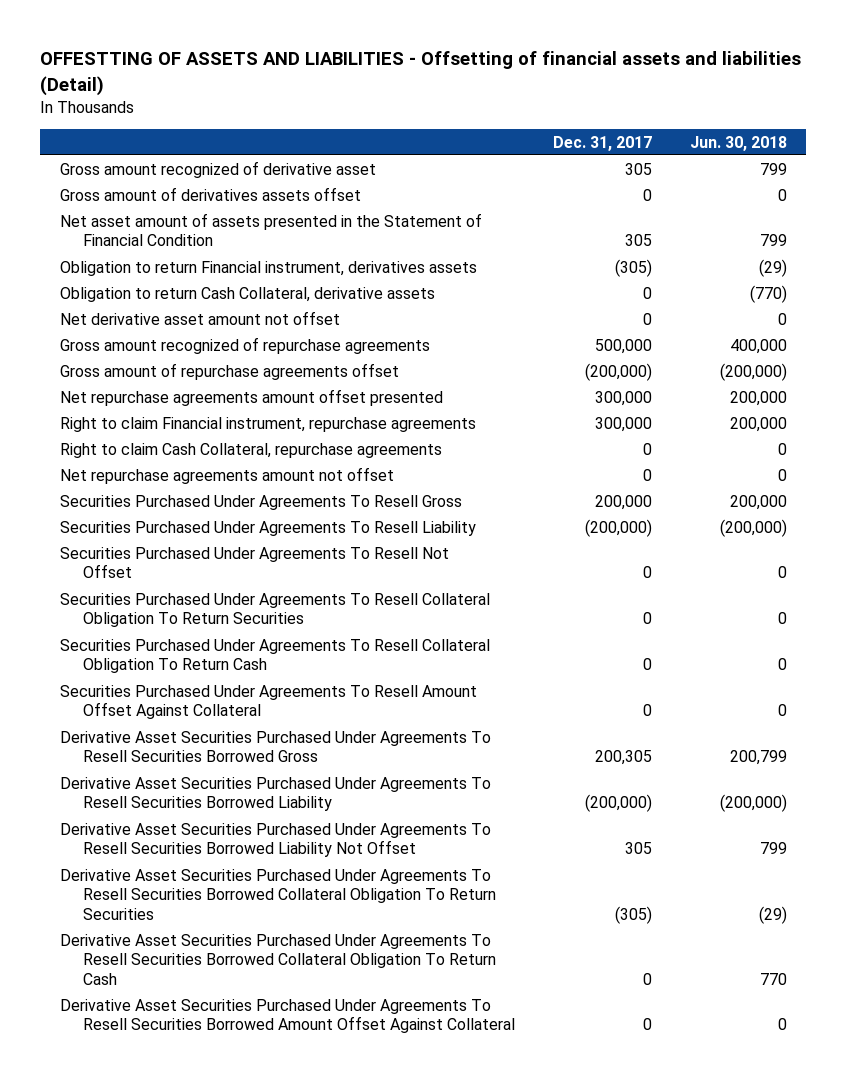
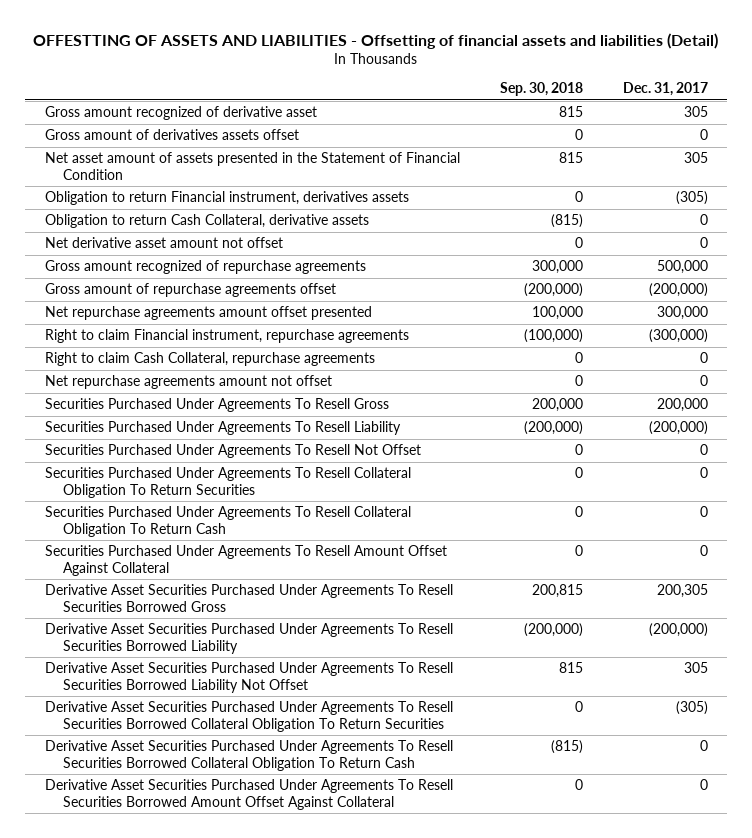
[690,135,788,151] Jun. 30, 2018 -> none
none -> [499,82,583,97] Sep. 30, 2018
[594,416,652,432] 300,000 -> [648,329,708,344] (300,000)

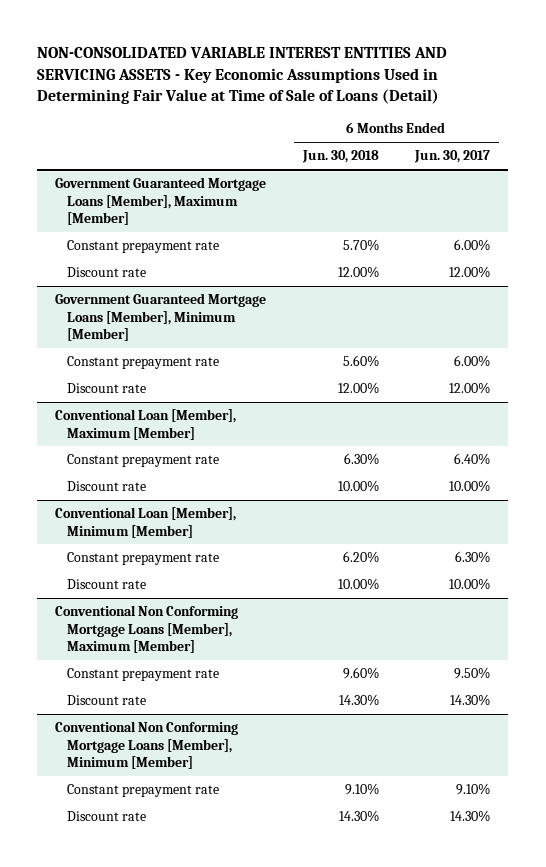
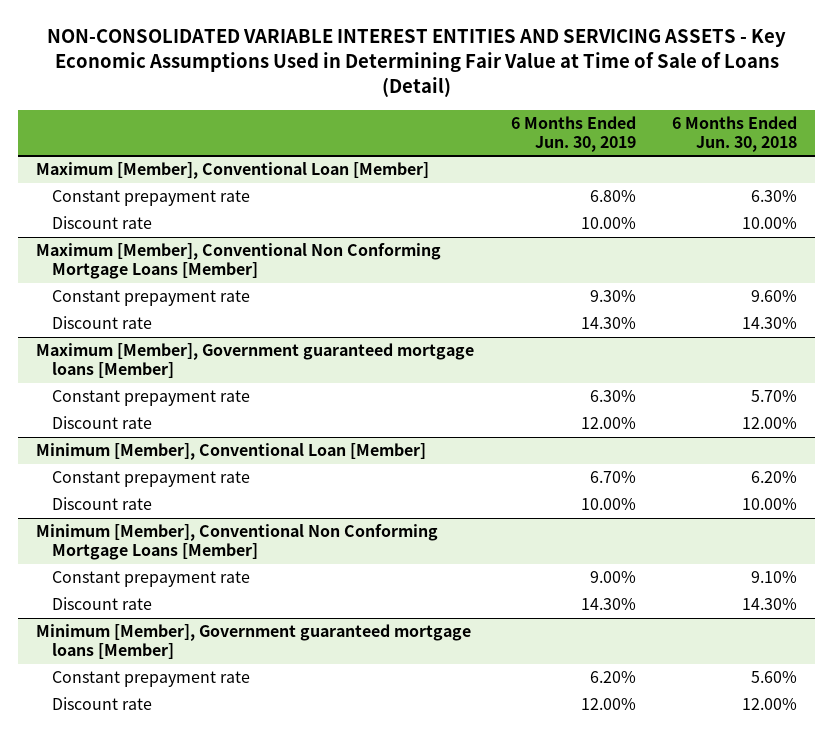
[414,150,491,164] Jun. 30, 2017 -> none
none -> [510,115,636,152] 6 Months Ended Jun. 30, 2019
[55,177,267,225] Government Guaranteed Mortgage Loans [Member], Maximum [Member] -> none
[67,240,220,254] Constant prepayment rate -> none
[67,267,147,278] Discount rate -> none
[55,293,267,341] Government Guaranteed Mortgage Loans [Member], Minimum [Member] -> none
[67,356,220,370] Constant prepayment rate -> none
[67,383,147,394] Discount rate -> none
[55,409,237,440] Conventional Loan [Member], Maximum [Member] -> [36,162,430,180] Maximum [Member], Conventional Loan [Member]
[55,507,237,538] Conventional Loan [Member], Minimum [Member] -> none
[67,552,220,566] Constant prepayment rate -> none
[67,579,147,590] Discount rate -> none
[55,605,239,653] Conventional Non Conforming Mortgage Loans [Member], Maximum [Member] -> [36,243,442,280] Maximum [Member], Conventional Non Conforming Mortgage Loans [Member]
none -> [36,343,475,379] Maximum [Member], Government guaranteed mortgage loans [Member]
none -> [52,390,251,407] Constant prepayment rate
none -> [52,416,153,430] Discount rate
none -> [36,443,427,461] Minimum [Member], Conventional Loan [Member]
none -> [52,471,251,488] Constant prepayment rate
none -> [52,497,153,511] Discount rate
[55,721,239,769] Conventional Non Conforming Mortgage Loans [Member], Minimum [Member] -> [36,524,439,561] Minimum [Member], Conventional Non Conforming Mortgage Loans [Member]
none -> [36,624,472,660] Minimum [Member], Government guaranteed mortgage loans [Member]
none -> [52,671,251,688] Constant prepayment rate
none -> [52,697,153,711] Discount rate

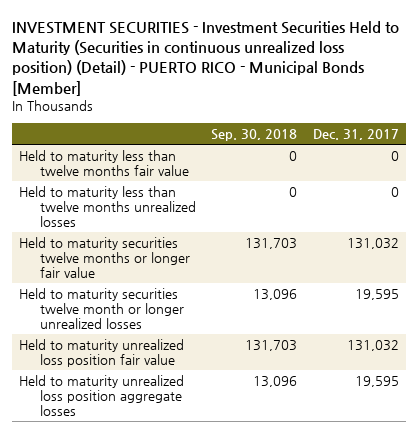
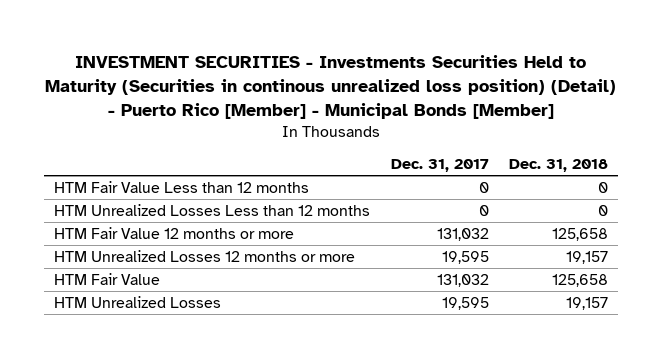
[11,20,399,96] INVESTMENT SECURITIES - Investment Securities Held to Maturity (Securities in continuous unrealized loss position) (Detail) - PUERTO RICO - Municipal Bonds [Member] -> [45,55,617,120] INVESTMENT SECURITIES - Investments Securities Held to Maturity (Securities in continous unrealized loss position) (Detail) - Puerto Rico [Member] - Municipal Bonds [Member]
[211,129,298,142] Sep. 30, 2018 -> none
none -> [508,159,608,173] Dec. 31, 2018
[19,150,190,177] Held to maturity less than twelve months fair value -> [54,180,310,193] HTM Fair Value Less than 12 months
[19,186,197,228] Held to maturity less than twelve months unrealized losses -> [54,203,371,216] HTM Unrealized Losses Less than 12 months
[19,237,191,279] Held to maturity securities twelve months or longer fair value -> [54,226,295,239] HTM Fair Value 12 months or more
[19,288,185,330] Held to maturity securities twelve month or longer unrealized losses -> [54,249,356,262] HTM Unrealized Losses 12 months or more
[19,339,185,368] Held to maturity unrealized loss position fair value -> [54,272,161,285] HTM Fair Value
[19,375,185,417] Held to maturity unrealized loss position aggregate losses -> [54,295,222,308] HTM Unrealized Losses

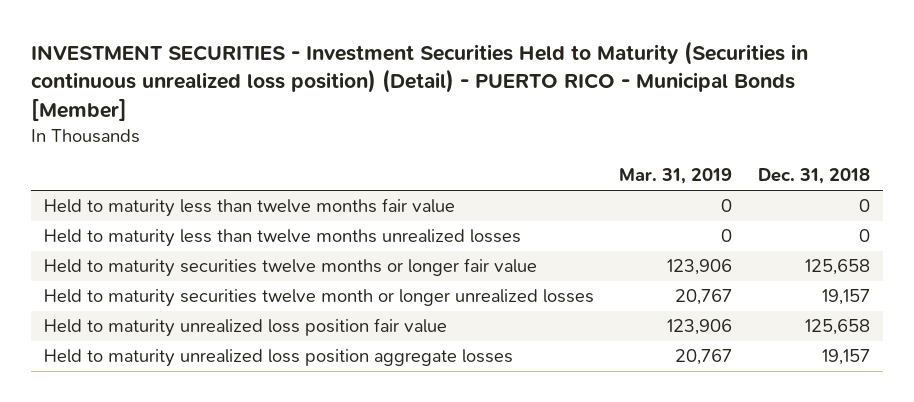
[45,55,617,120] INVESTMENT SECURITIES - Investments Securities Held to Maturity (Securities in continous unrealized loss position) (Detail) - Puerto Rico [Member] - Municipal Bonds [Member] -> [31,40,809,122] INVESTMENT SECURITIES - Investment Securities Held to Maturity (Securities in continuous unrealized loss position) (Detail) - PUERTO RICO - Municipal Bonds [Member]
[390,159,489,173] Dec. 31, 2017 -> none
none -> [619,168,733,185] Mar. 31, 2019
[54,180,310,193] HTM Fair Value Less than 12 months -> [44,198,456,218] Held to maturity less than twelve months fair value
[54,203,371,216] HTM Unrealized Losses Less than 12 months -> [44,229,522,248] Held to maturity less than twelve months unrealized losses
[54,226,295,239] HTM Fair Value 12 months or more -> [44,258,538,278] Held to maturity securities twelve months or longer fair value
[54,249,356,262] HTM Unrealized Losses 12 months or more -> [44,289,595,308] Held to maturity securities twelve month or longer unrealized losses
[54,272,161,285] HTM Fair Value -> [44,318,448,338] Held to maturity unrealized loss position fair value
[54,295,222,308] HTM Unrealized Losses -> [44,349,514,368] Held to maturity unrealized loss position aggregate losses

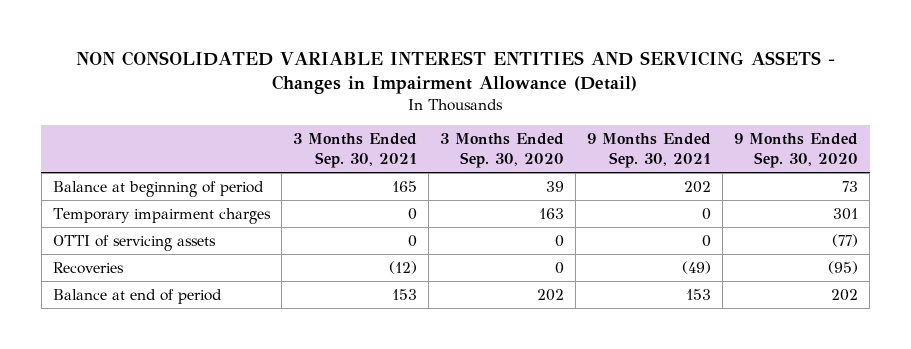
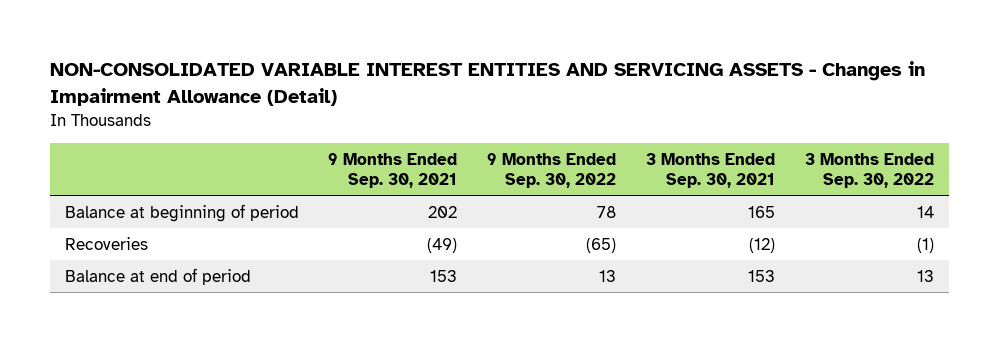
[76,51,836,95] NON CONSOLIDATED VARIABLE INTEREST ENTITIES AND SERVICING ASSETS - Changes in Impairment Allowance (Detail) -> [49,61,925,106] NON-CONSOLIDATED VARIABLE INTEREST ENTITIES AND SERVICING ASSETS - Changes in Impairment Allowance (Detail)
[439,133,564,168] 3 Months Ended Sep. 30, 2020 -> none
[734,133,859,168] 9 Months Ended Sep. 30, 2020 -> none
none -> [487,152,617,189] 9 Months Ended Sep. 30, 2022
none -> [804,152,934,189] 3 Months Ended Sep. 30, 2022
[52,207,271,224] Temporary impairment charges -> none
[52,234,216,251] OTTI of servicing assets -> none

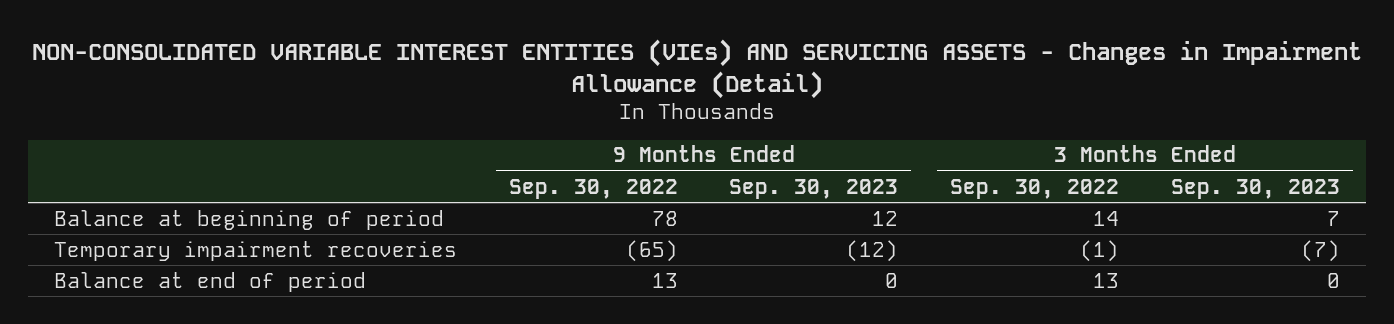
[49,61,925,106] NON-CONSOLIDATED VARIABLE INTEREST ENTITIES AND SERVICING ASSETS - Changes in Impairment Allowance (Detail) -> [31,39,1362,99] NON-CONSOLIDATED VARIABLE INTEREST ENTITIES (VIEs) AND SERVICING ASSETS - Changes in Impairment Allowance (Detail)
[328,152,458,189] 9 Months Ended Sep. 30, 2021 -> none
[645,152,775,189] 3 Months Ended Sep. 30, 2021 -> none
none -> [729,178,899,199] Sep. 30, 2023
none -> [1170,178,1340,199] Sep. 30, 2023
[64,236,148,250] Recoveries -> [54,240,458,261] Temporary impairment recoveries

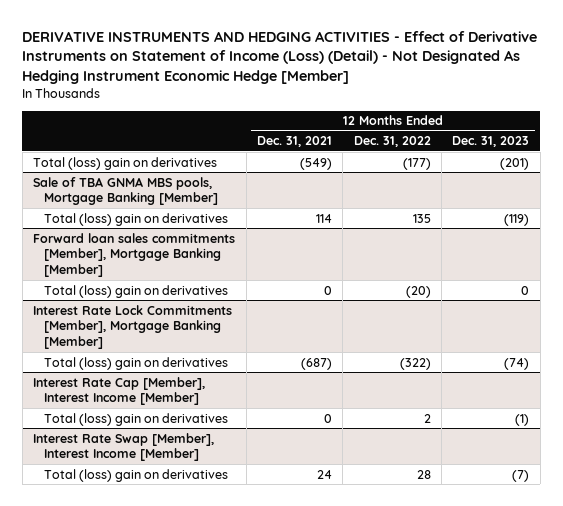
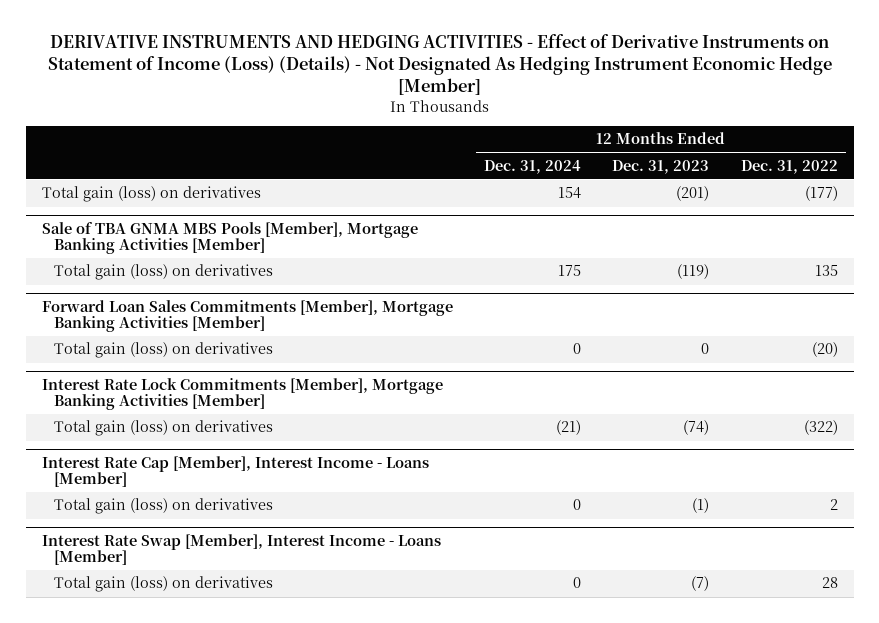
[22,30,538,85] DERIVATIVE INSTRUMENTS AND HEDGING ACTIVITIES - Effect of Derivative Instruments on Statement of Income (Loss) (Detail) - Not Designated As Hedging Instrument Economic Hedge [Member] -> [47,33,832,96] DERIVATIVE INSTRUMENTS AND HEDGING ACTIVITIES - Effect of Derivative Instruments on Statement of Income (Loss) (Details) - Not Designated As Hedging Instrument Economic Hedge [Member]
[256,136,332,148] Dec. 31, 2021 -> none
none -> [484,159,582,174] Dec. 31, 2024
[33,156,218,170] Total (loss) gain on derivatives -> [41,186,261,203] Total gain (loss) on derivatives
[33,176,219,206] Sale of TBA GNMA MBS pools, Mortgage Banking [Member] -> [41,221,418,255] Sale of TBA GNMA MBS Pools [Member], Mortgage Banking Activities [Member]
[44,212,229,226] Total (loss) gain on derivatives -> [54,264,274,281] Total gain (loss) on derivatives
[33,232,236,278] Forward loan sales commitments [Member], Mortgage Banking [Member] -> [41,299,453,333] Forward Loan Sales Commitments [Member], Mortgage Banking Activities [Member]
[44,284,229,298] Total (loss) gain on derivatives -> [54,342,274,359] Total gain (loss) on derivatives
[33,304,233,350] Interest Rate Lock Commitments [Member], Mortgage Banking [Member] -> [41,377,443,411] Interest Rate Lock Commitments [Member], Mortgage Banking Activities [Member]
[44,356,229,370] Total (loss) gain on derivatives -> [54,420,274,437] Total gain (loss) on derivatives
[33,376,206,406] Interest Rate Cap [Member], Interest Income [Member] -> [41,455,429,488] Interest Rate Cap [Member], Interest Income - Loans [Member]
[44,412,229,426] Total (loss) gain on derivatives -> [54,498,274,515] Total gain (loss) on derivatives
[33,432,215,462] Interest Rate Swap [Member], Interest Income [Member] -> [41,533,441,566] Interest Rate Swap [Member], Interest Income - Loans [Member]
[44,468,229,482] Total (loss) gain on derivatives -> [54,576,274,593] Total gain (loss) on derivatives

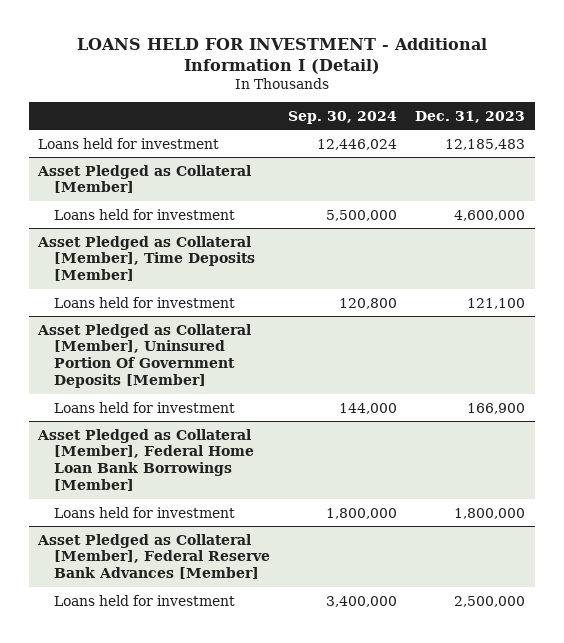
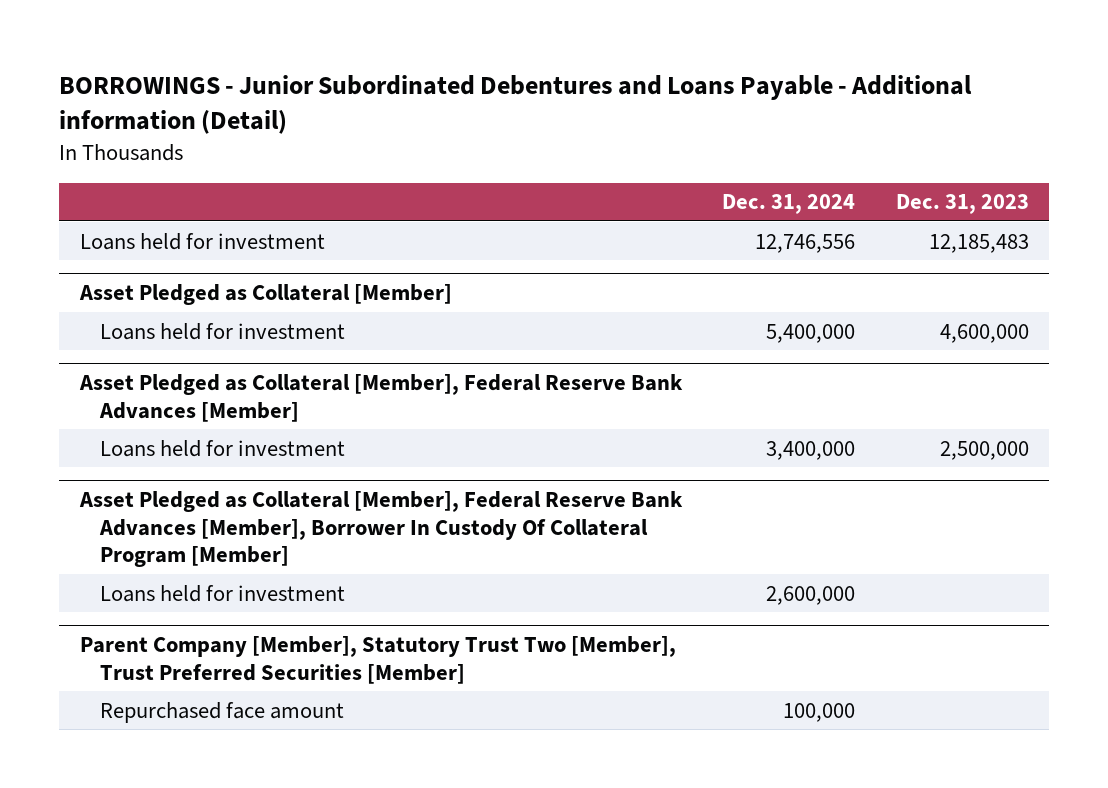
[76,37,487,74] LOANS HELD FOR INVESTMENT - Additional Information I (Detail) -> [59,75,973,135] BORROWINGS - Junior Subordinated Debentures and Loans Payable - Additional information (Detail)
[288,110,398,124] Sep. 30, 2024 -> none
none -> [722,194,856,215] Dec. 31, 2024
[37,235,255,282] Asset Pledged as Collateral [Member], Time Deposits [Member] -> none
[53,296,235,308] Loans held for investment -> none
[37,323,252,389] Asset Pledged as Collateral [Member], Uninsured Portion Of Government Deposits [Member] -> none
[53,401,235,413] Loans held for investment -> none
[37,428,254,492] Asset Pledged as Collateral [Member], Federal Home Loan Bank Borrowings [Member] -> none
[53,506,235,518] Loans held for investment -> none
none -> [78,491,683,568] Asset Pledged as Collateral [Member], Federal Reserve Bank Advances [Member], Borrower In Custody Of Collateral Program [Member]
none -> [100,584,346,602] Loans held for investment
none -> [79,636,676,684] Parent Company [Member], Statutory Trust Two [Member], Trust Preferred Securities [Member]
none -> [100,701,345,723] Repurchased face amount

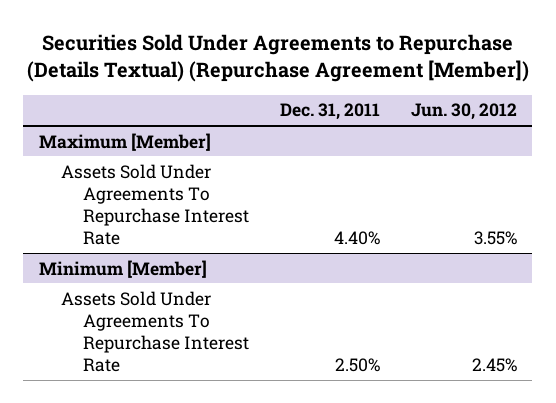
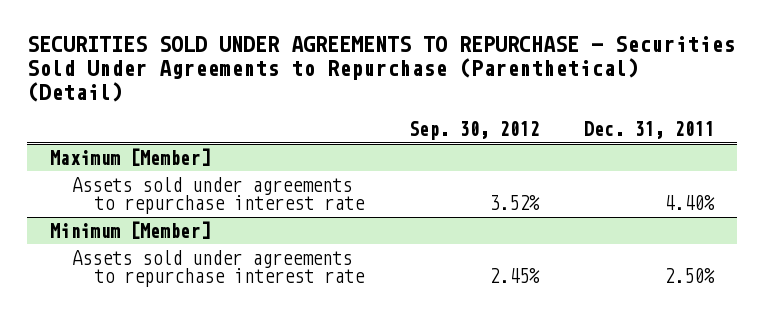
[26,34,529,83] Securities Sold Under Agreements to Repurchase (Details Textual) (Repurchase Agreement [Member]) -> [27,35,736,103] SECURITIES SOLD UNDER AGREEMENTS TO REPURCHASE - Securities Sold Under Agreements to Repurchase (Parenthetical) (Detail)
[410,103,517,121] Jun. 30, 2012 -> none
none -> [409,121,540,141] Sep. 30, 2012
[60,163,249,246] Assets Sold Under Agreements To Repurchase Interest Rate -> [71,176,365,215] Assets sold under agreements to repurchase interest rate
[60,290,249,373] Assets Sold Under Agreements To Repurchase Interest Rate -> [71,249,365,288] Assets sold under agreements to repurchase interest rate

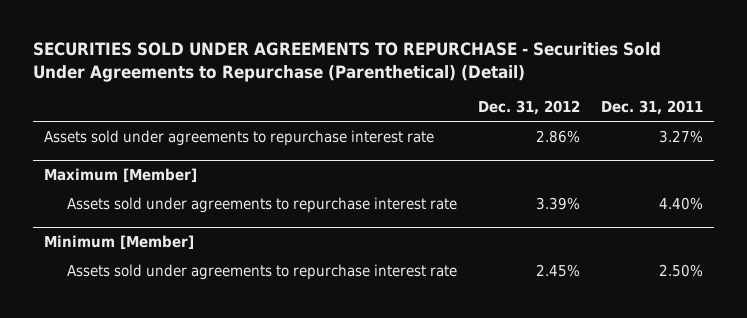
[409,121,540,141] Sep. 30, 2012 -> none
none -> [478,100,581,116] Dec. 31, 2012
none -> [43,129,434,146] Assets sold under agreements to repurchase interest rate

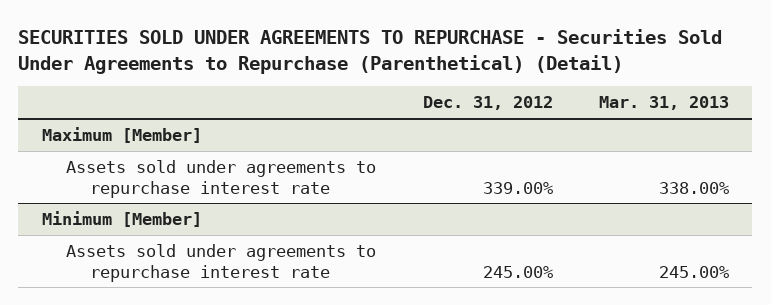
[601,100,704,116] Dec. 31, 2011 -> none
none -> [599,96,730,111] Mar. 31, 2013
[43,129,434,146] Assets sold under agreements to repurchase interest rate -> none
[536,196,581,210] 3.39% -> [482,181,553,194] 339.00%
[536,263,581,277] 2.45% -> [482,265,553,278] 245.00%

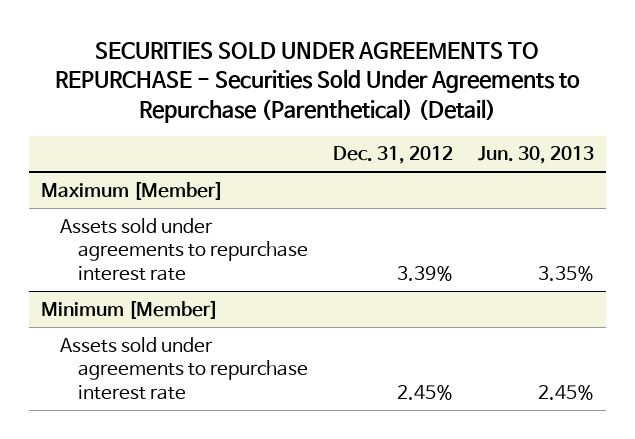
[599,96,730,111] Mar. 31, 2013 -> none
none -> [477,146,594,165] Jun. 30, 2013
[482,181,553,194] 339.00% -> [396,266,453,282] 3.39%
[482,265,553,278] 245.00% -> [396,385,453,401] 2.45%

